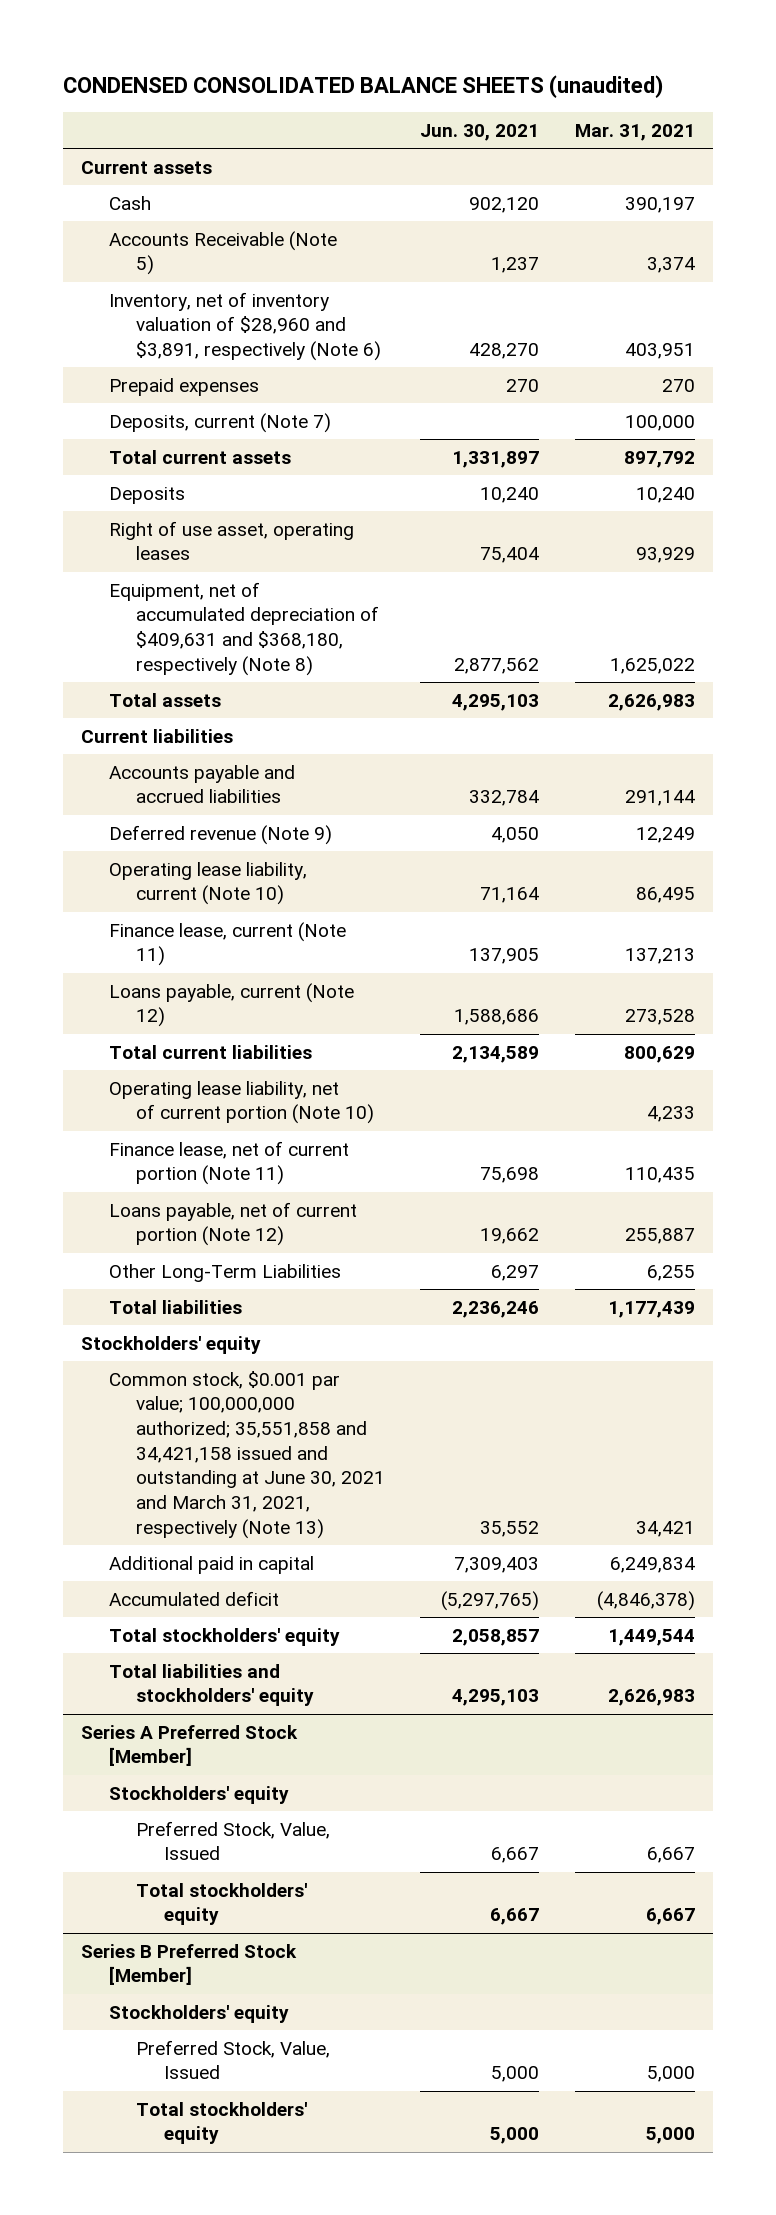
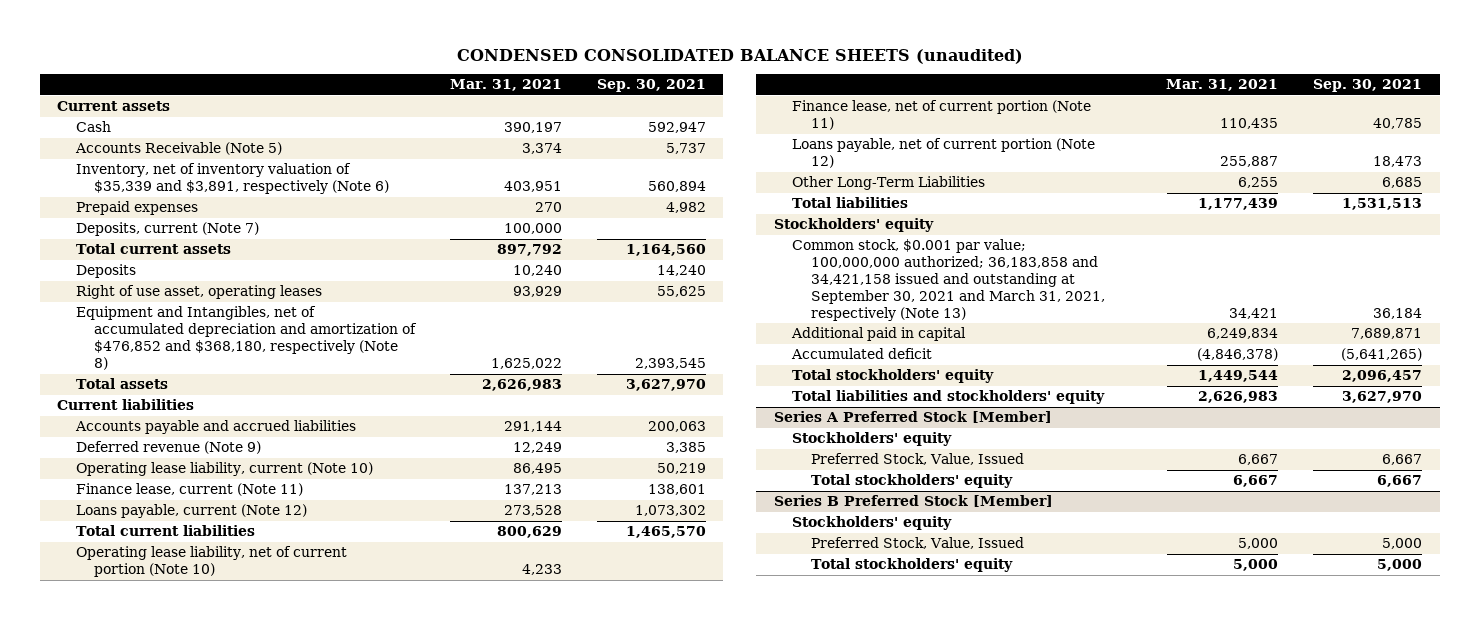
[420,123,540,141] Jun. 30, 2021 -> none
none -> [596,79,706,93] Sep. 30, 2021
[108,291,382,362] Inventory, net of inventory valuation of $28,960 and $3,891, respectively (Note 6) -> [75,163,390,195] Inventory, net of inventory valuation of $35,339 and $3,891, respectively (Note 6)
[108,581,380,676] Equipment, net of accumulated depreciation of $409,631 and $368,180, respectively (Note 8) -> [75,306,418,370] Equipment and Intangibles, net of accumulated depreciation and amortization of $476,852 and $368,180, respectively (Note 8)
[108,1370,386,1539] Common stock, $0.001 par value; 100,000,000 authorized; 35,551,858 and 34,421,158 issued and outstanding at June 30, 2021 and March 31, 2021, respectively (Note 13) -> [792,239,1105,321] Common stock, $0.001 par value; 100,000,000 authorized; 36,183,858 and 34,421,158 issued and outstanding at September 30, 2021 and March 31, 2021, respectively (Note 13)

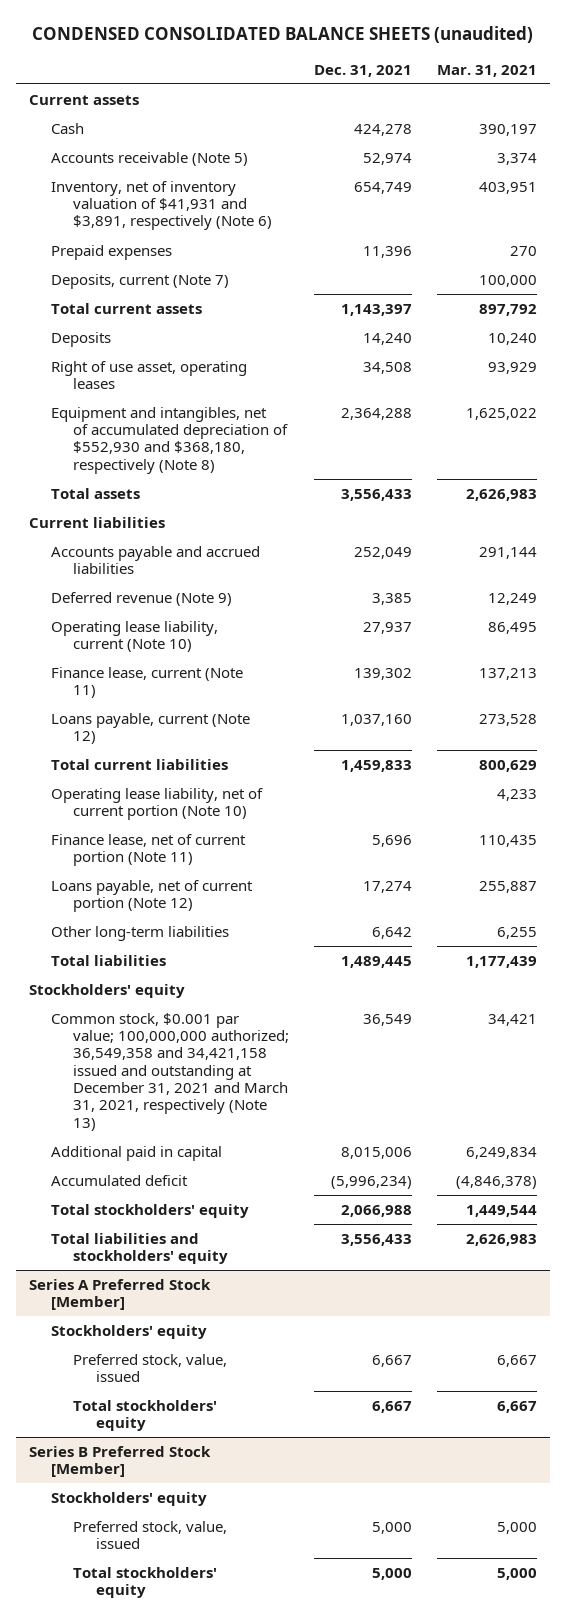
[596,79,706,93] Sep. 30, 2021 -> none
none -> [314,64,413,77] Dec. 31, 2021
[74,142,282,156] Accounts Receivable (Note 5) -> [51,151,249,166] Accounts receivable (Note 5)
[75,163,390,195] Inventory, net of inventory valuation of $35,339 and $3,891, respectively (Note 6) -> [51,180,273,231] Inventory, net of inventory valuation of $41,931 and $3,891, respectively (Note 6)
[75,306,418,370] Equipment and Intangibles, net of accumulated depreciation and amortization of $476,852 and $368,180, respectively (Note 8) -> [51,406,289,474] Equipment and intangibles, net of accumulated depreciation of $552,930 and $368,180, respectively (Note 8)
[792,176,986,191] Other Long-Term Liabilities -> [51,925,230,941] Other long-term liabilities
[792,239,1105,321] Common stock, $0.001 par value; 100,000,000 authorized; 36,183,858 and 34,421,158 issued and outstanding at September 30, 2021 and March 31, 2021, respectively (Note 13) -> [51,1012,290,1131] Common stock, $0.001 par value; 100,000,000 authorized; 36,549,358 and 34,421,158 issued and outstanding at December 31, 2021 and March 31, 2021, respectively (Note 13)
[810,453,1024,466] Preferred Stock, Value, Issued -> [73,1353,228,1383] Preferred stock, value, issued
[810,537,1024,550] Preferred Stock, Value, Issued -> [73,1520,228,1550] Preferred stock, value, issued

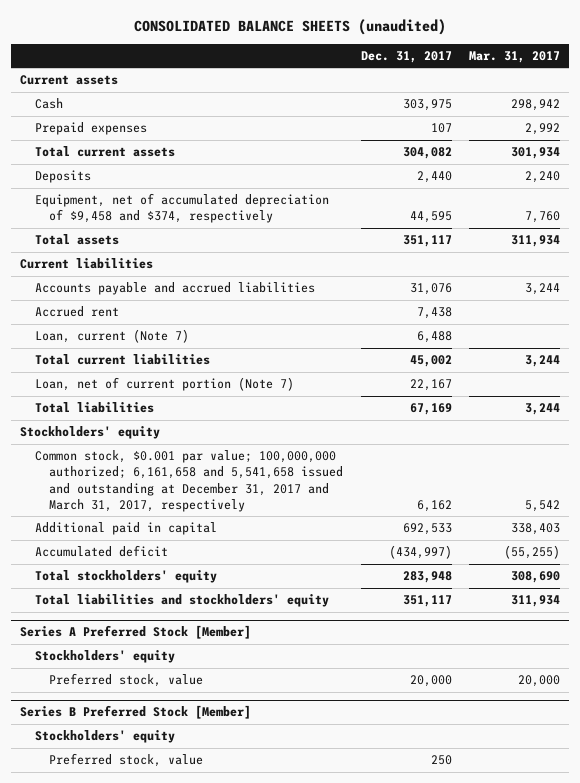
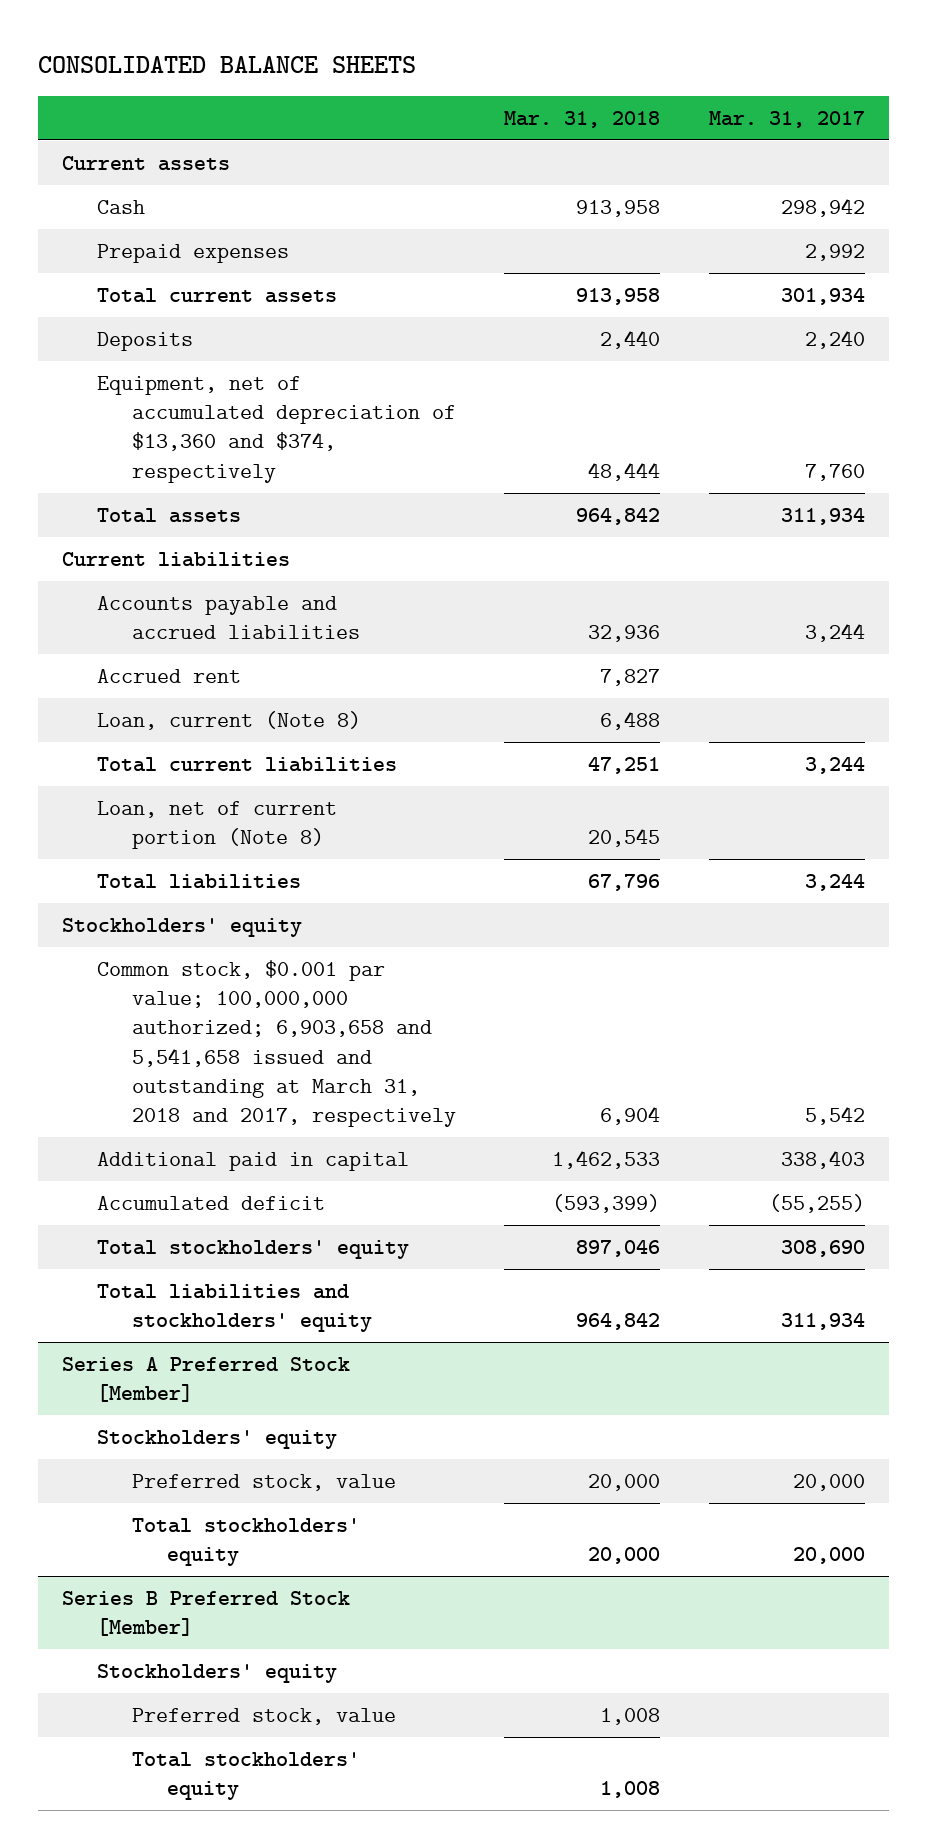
[134,19,447,36] CONSOLIDATED BALANCE SHEETS (unaudited) -> [37,56,416,74] CONSOLIDATED BALANCE SHEETS
[360,50,452,63] Dec. 31, 2017 -> none
none -> [504,110,661,128] Mar. 31, 2018
[34,193,329,224] Equipment, net of accumulated depreciation of $9,458 and $374, respectively -> [96,375,457,483] Equipment, net of accumulated depreciation of $13,360 and $374, respectively
[34,329,189,344] Loan, current (Note 7) -> [96,710,361,730] Loan, current (Note 8)
[34,377,294,392] Loan, net of current portion (Note 7) -> [96,800,337,850] Loan, net of current portion (Note 8)
[34,450,344,512] Common stock, $0.001 par value; 100,000,000 authorized; 6,161,658 and 5,541,658 issued and outstanding at December 31, 2017 and March 31, 2017, respectively -> [96,959,457,1128] Common stock, $0.001 par value; 100,000,000 authorized; 6,903,658 and 5,541,658 issued and outstanding at March 31, 2018 and 2017, respectively
none -> [132,1517,361,1567] Total stockholders' equity
none -> [132,1751,361,1801] Total stockholders' equity

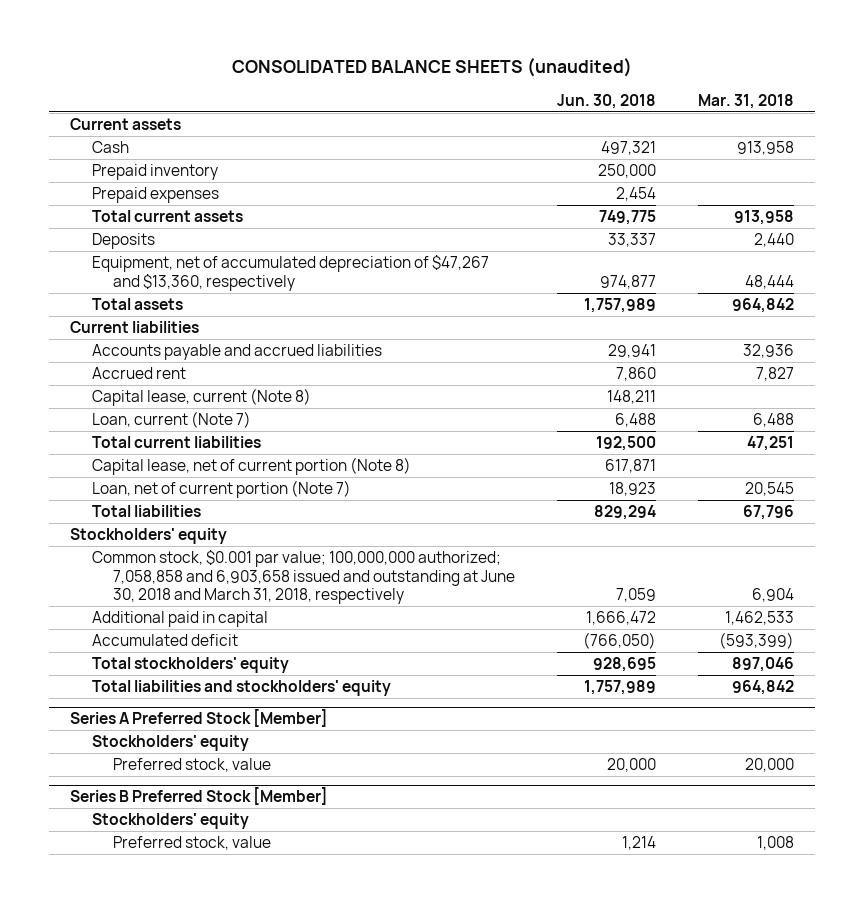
[37,56,416,74] CONSOLIDATED BALANCE SHEETS -> [232,58,633,78] CONSOLIDATED BALANCE SHEETS (unaudited)
[708,110,865,128] Mar. 31, 2017 -> none
none -> [557,93,657,109] Jun. 30, 2018
none -> [91,164,218,181] Prepaid inventory
[96,375,457,483] Equipment, net of accumulated depreciation of $13,360 and $374, respectively -> [91,255,489,291] Equipment, net of accumulated depreciation of $47,267 and $13,360, respectively
none -> [91,388,311,407] Capital lease, current (Note 8)
[96,710,361,730] Loan, current (Note 8) -> [91,411,251,429] Loan, current (Note 7)
none -> [91,457,411,476] Capital lease, net of current portion (Note 8)
[96,800,337,850] Loan, net of current portion (Note 8) -> [91,480,351,499] Loan, net of current portion (Note 7)
[96,959,457,1128] Common stock, $0.001 par value; 100,000,000 authorized; 6,903,658 and 5,541,658 issued and outstanding at March 31, 2018 and 2017, respectively -> [91,550,515,605] Common stock, $0.001 par value; 100,000,000 authorized; 7,058,858 and 6,903,658 issued and outstanding at June 30, 2018 and March 31, 2018, respectively
[132,1517,361,1567] Total stockholders' equity -> none
[132,1751,361,1801] Total stockholders' equity -> none

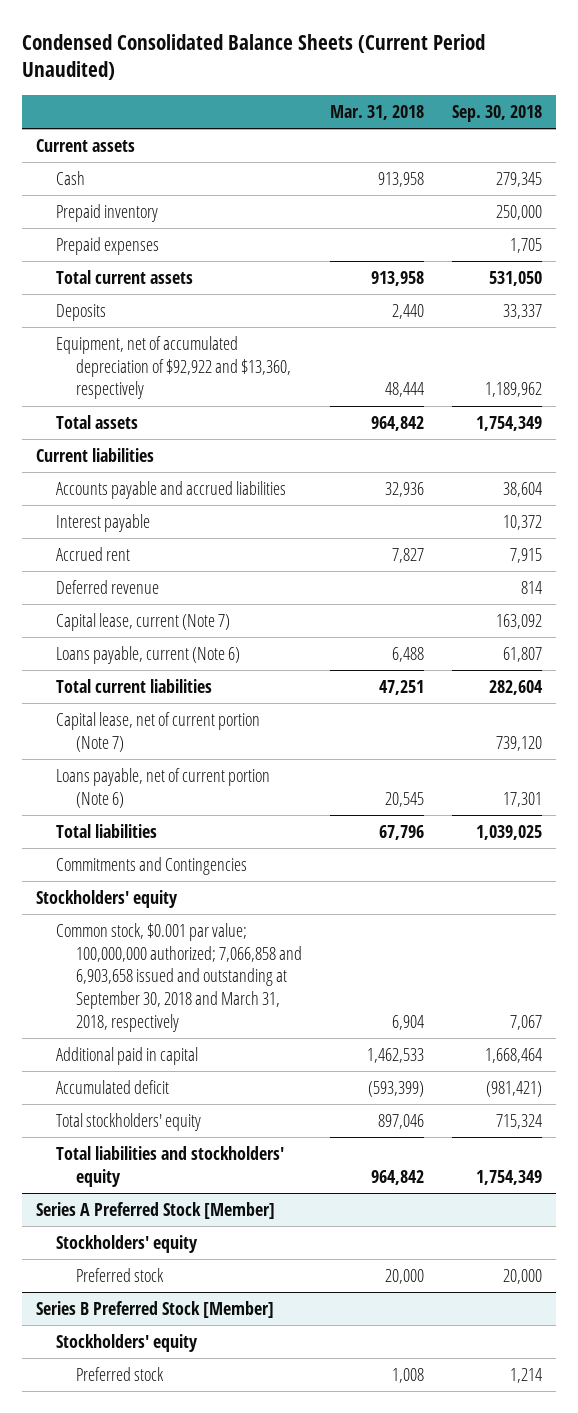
[232,58,633,78] CONSOLIDATED BALANCE SHEETS (unaudited) -> [22,33,486,81] Condensed Consolidated Balance Sheets (Current Period Unaudited)
[557,93,657,109] Jun. 30, 2018 -> none
none -> [451,104,542,122] Sep. 30, 2018
[91,255,489,291] Equipment, net of accumulated depreciation of $47,267 and $13,360, respectively -> [56,335,291,400] Equipment, net of accumulated depreciation of $92,922 and $13,360, respectively
none -> [56,513,151,532] Interest payable
none -> [56,579,160,594] Deferred revenue
[91,388,311,407] Capital lease, current (Note 8) -> [56,612,231,631] Capital lease, current (Note 7)
[91,411,251,429] Loan, current (Note 7) -> [56,645,241,664] Loans payable, current (Note 6)
[91,457,411,476] Capital lease, net of current portion (Note 8) -> [56,711,261,752] Capital lease, net of current portion (Note 7)
[91,480,351,499] Loan, net of current portion (Note 7) -> [56,767,271,808] Loans payable, net of current portion (Note 6)
none -> [56,856,248,875] Commitments and Contingencies
[91,550,515,605] Common stock, $0.001 par value; 100,000,000 authorized; 7,058,858 and 6,903,658 issued and outstanding at June 30, 2018 and March 31, 2018, respectively -> [56,922,302,1032] Common stock, $0.001 par value; 100,000,000 authorized; 7,066,858 and 6,903,658 issued and outstanding at September 30, 2018 and March 31, 2018, respectively
[112,758,271,773] Preferred stock, value -> [75,1267,164,1282] Preferred stock
[112,836,271,851] Preferred stock, value -> [75,1366,164,1381] Preferred stock

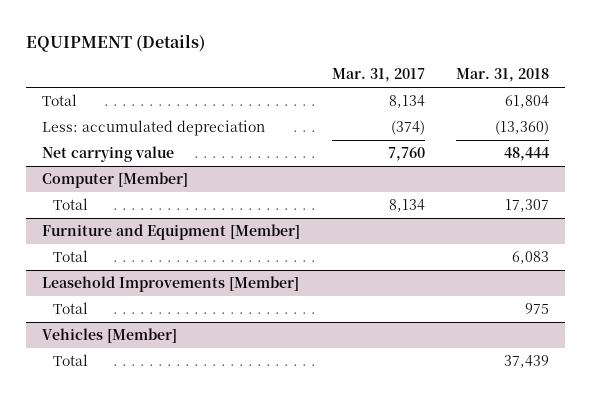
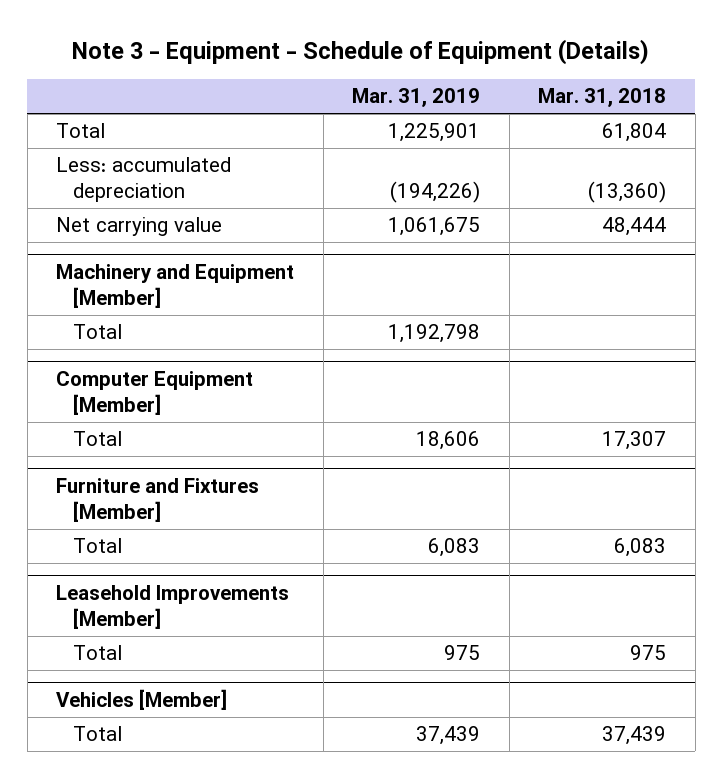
[26,33,206,52] EQUIPMENT (Details) -> [72,38,650,65] Note 3 - Equipment - Schedule of Equipment (Details)
[331,68,425,83] Mar. 31, 2017 -> none
none -> [352,88,481,108] Mar. 31, 2019
none -> [56,264,295,308] Machinery and Equipment [Member]
none -> [72,324,122,340] Total
[42,171,189,188] Computer [Member] -> [56,371,254,415] Computer Equipment [Member]
[42,223,301,240] Furniture and Equipment [Member] -> [56,478,260,522] Furniture and Fixtures [Member]

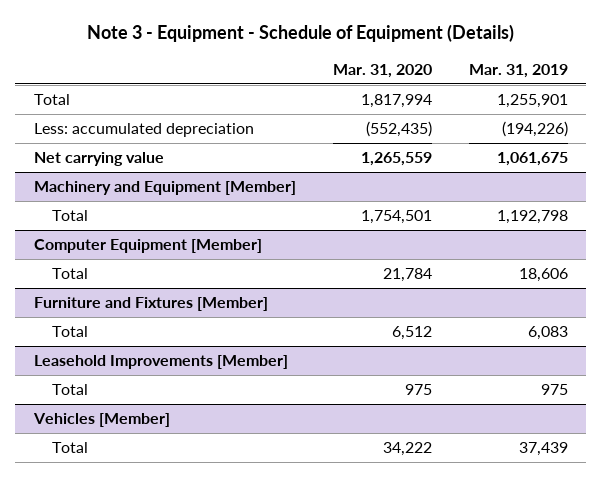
[538,88,667,108] Mar. 31, 2018 -> none
none -> [332,63,432,78] Mar. 31, 2020
[388,123,481,143] 1,225,901 -> [496,94,568,109] 1,255,901

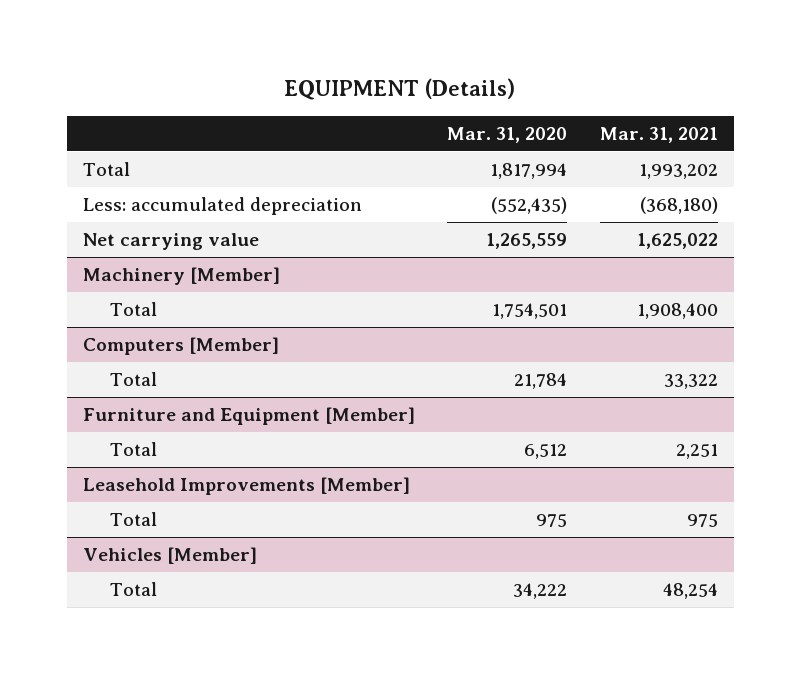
[86,24,514,43] Note 3 - Equipment - Schedule of Equipment (Details) -> [284,78,516,101] EQUIPMENT (Details)
[468,63,568,78] Mar. 31, 2019 -> none
none -> [599,126,718,143] Mar. 31, 2021
[33,181,296,196] Machinery and Equipment [Member] -> [82,267,280,286] Machinery [Member]
[33,239,262,254] Computer Equipment [Member] -> [82,337,279,356] Computers [Member]
[33,297,268,312] Furniture and Fixtures [Member] -> [82,407,415,426] Furniture and Equipment [Member]

